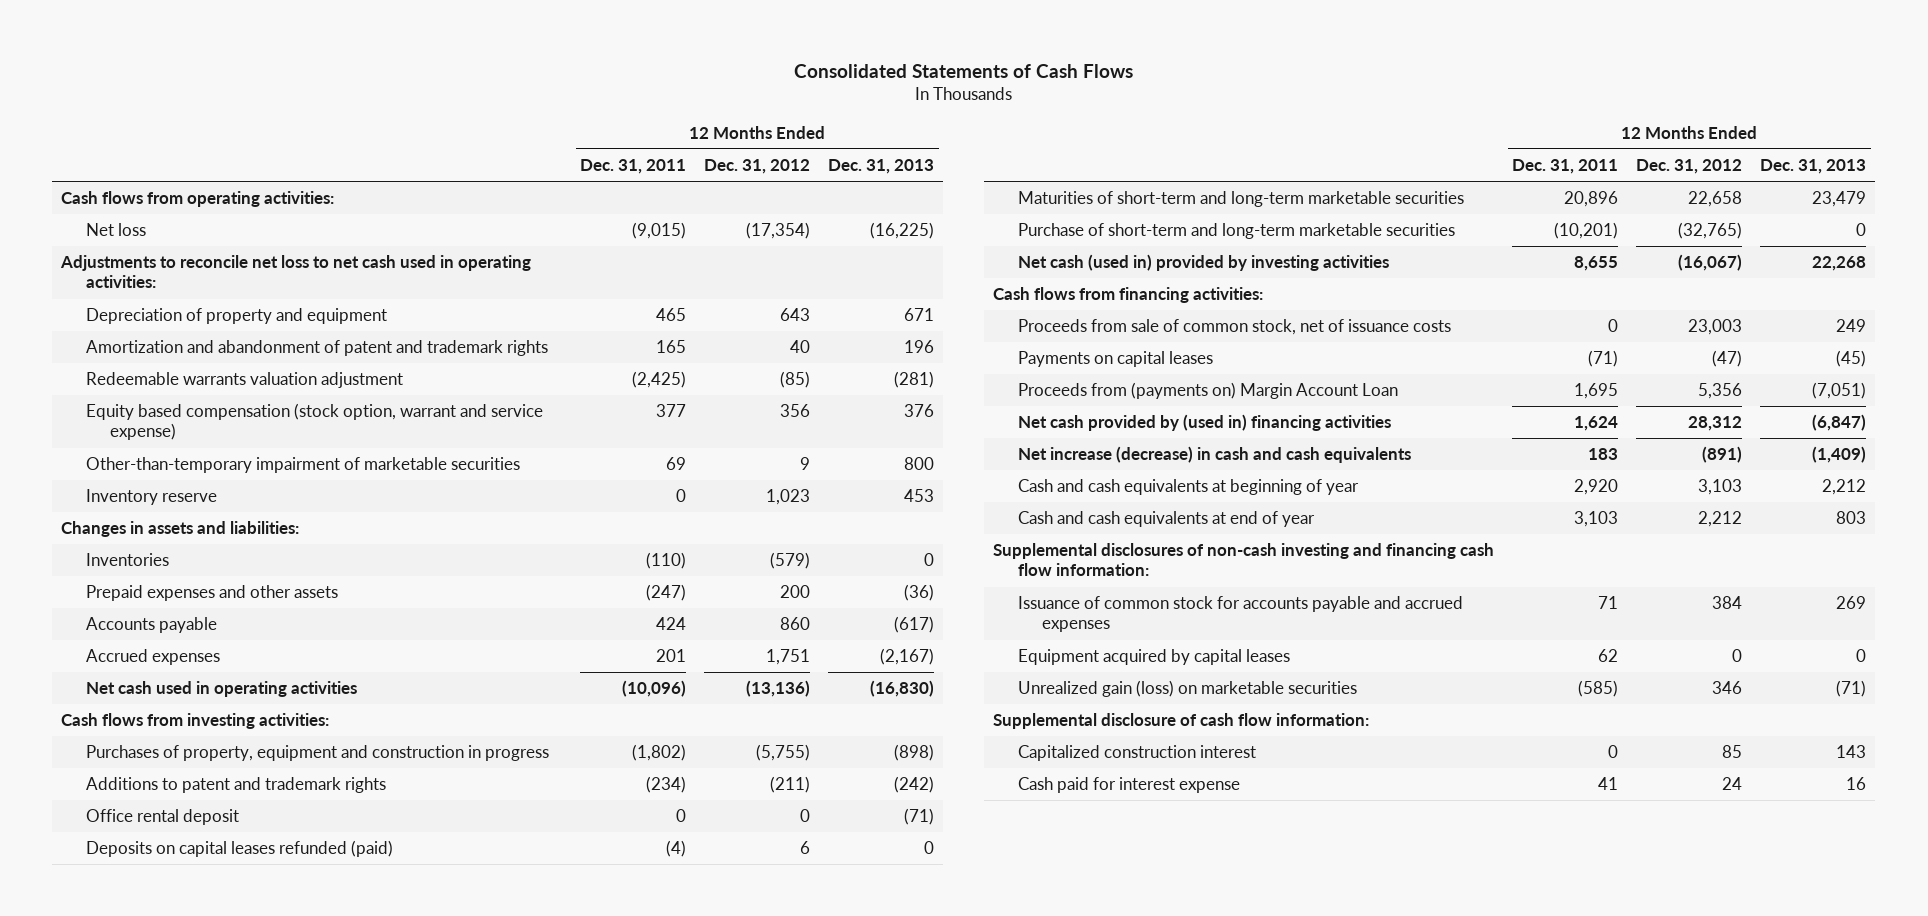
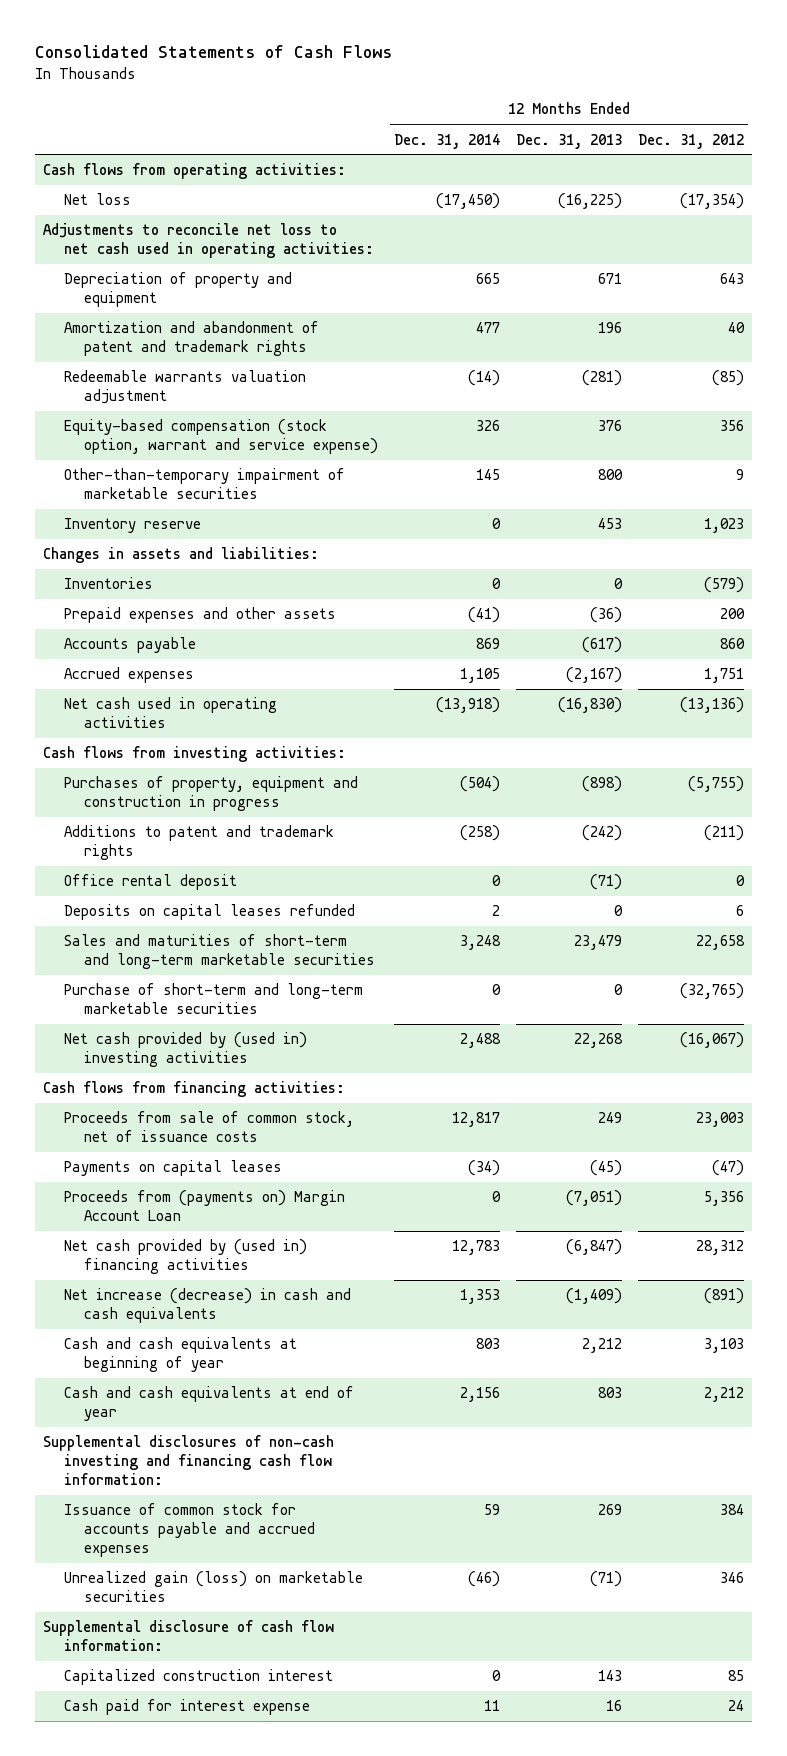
[580,158,687,174] Dec. 31, 2011 -> none
none -> [394,133,501,149] Dec. 31, 2014
[85,403,543,441] Equity based compensation (stock option, warrant and service expense) -> [63,419,379,455] Equity-based compensation (stock option, warrant and service expense)
[85,840,393,858] Deposits on capital leases refunded (paid) -> [63,904,355,921] Deposits on capital leases refunded
[1017,191,1464,208] Maturities of short-term and long-term marketable securities -> [63,934,376,970] Sales and maturities of short-term and long-term marketable securities
[1017,254,1389,272] Net cash (used in) provided by investing activities -> [63,1032,307,1068] Net cash provided by (used in) investing activities
[1017,649,1290,666] Equipment acquired by capital leases -> none

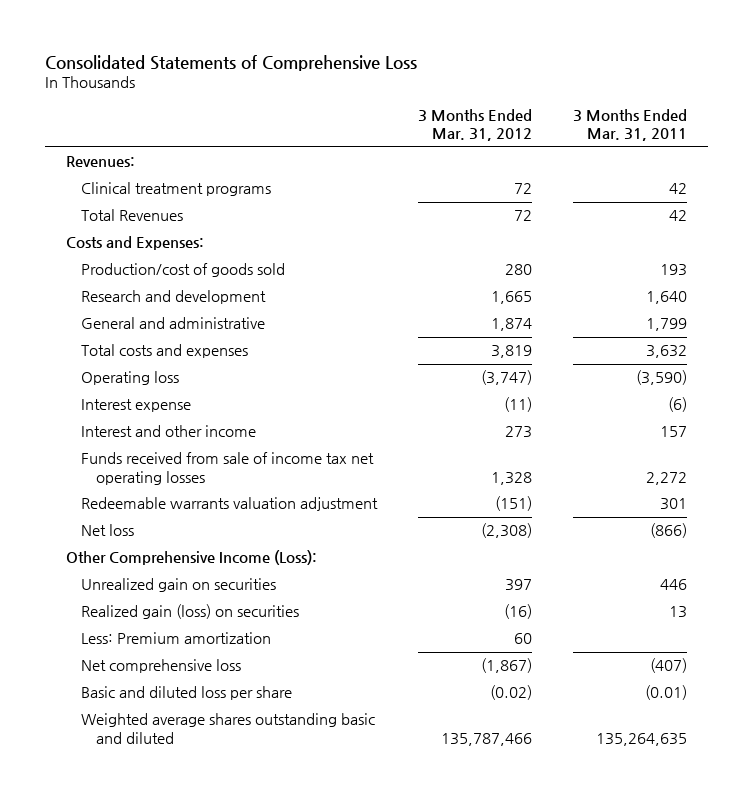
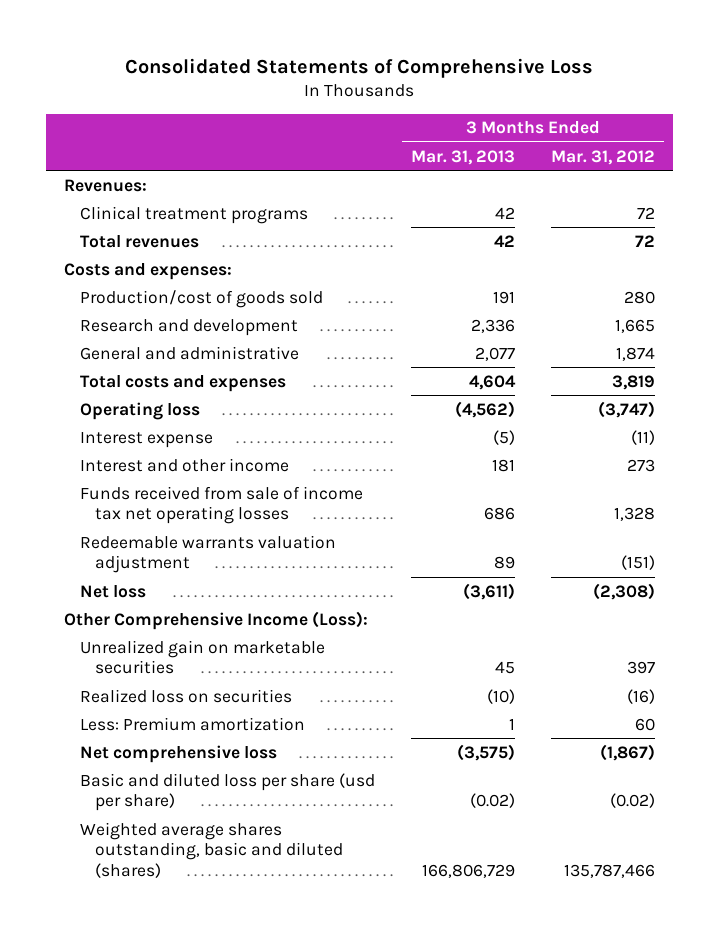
[572,109,687,142] 3 Months Ended Mar. 31, 2011 -> none
none -> [410,149,515,165] Mar. 31, 2013
[80,209,183,222] Total Revenues -> [79,234,199,248] Total revenues
[65,236,204,251] Costs and Expenses: -> [63,262,232,280] Costs and expenses:
[80,578,276,593] Unrealized gain on securities -> [79,639,325,675] Unrealized gain on marketable securities
[80,604,299,620] Realized gain (loss) on securities -> [79,688,292,703] Realized loss on securities
[80,686,292,701] Basic and diluted loss per share -> [79,772,375,812] Basic and diluted loss per share (usd per share)
[80,713,375,744] Weighted average shares outstanding basic and diluted -> [79,821,344,878] Weighted average shares outstanding, basic and diluted (shares)

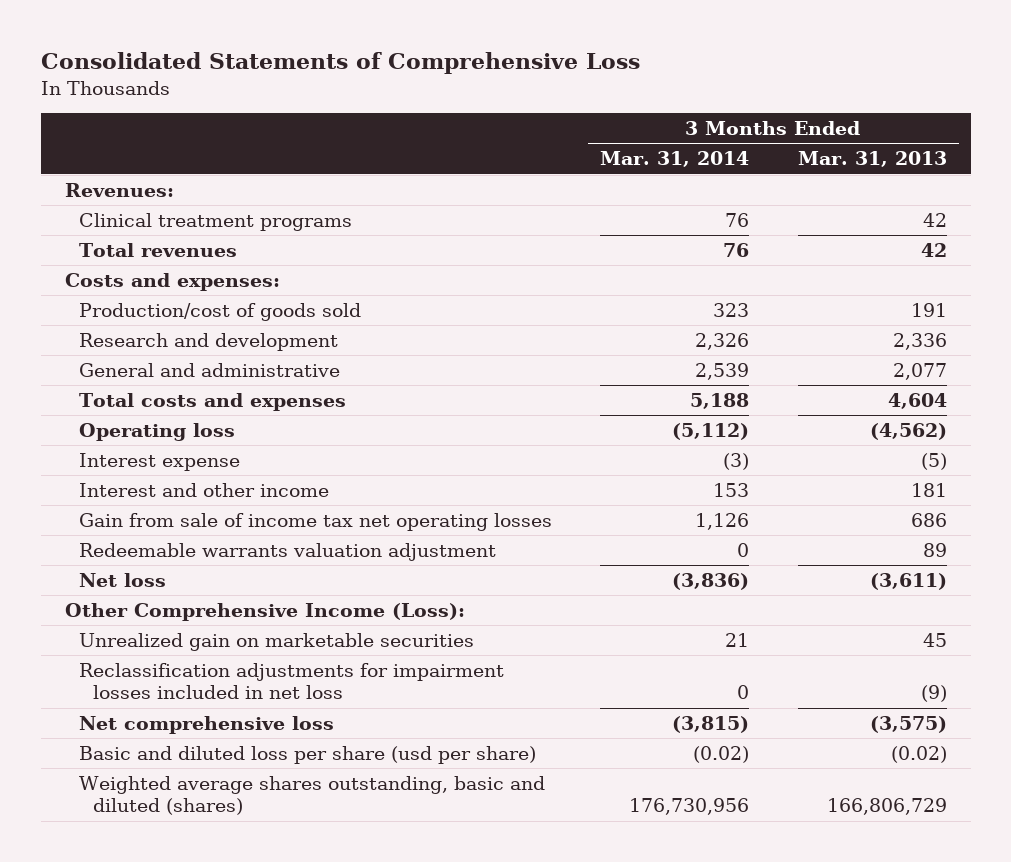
[550,149,655,165] Mar. 31, 2012 -> none
none -> [600,151,750,168] Mar. 31, 2014
[79,485,363,525] Funds received from sale of income tax net operating losses -> [78,512,552,531] Gain from sale of income tax net operating losses
[79,688,292,703] Realized loss on securities -> none
[79,716,305,731] Less: Premium amortization -> none
none -> [78,662,504,700] Reclassification adjustments for impairment losses included in net loss

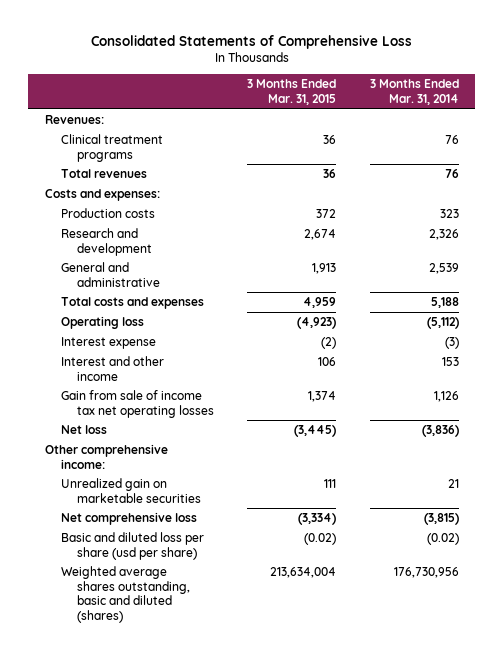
[797,151,947,168] Mar. 31, 2013 -> none
none -> [247,79,337,105] 3 Months Ended Mar. 31, 2015
[78,302,361,321] Production/cost of goods sold -> [60,208,155,219] Production costs
[78,542,496,561] Redeemable warrants valuation adjustment -> none
[64,602,465,621] Other Comprehensive Income (Loss): -> [44,444,168,469] Other comprehensive income:
[78,662,504,700] Reclassification adjustments for impairment losses included in net loss -> none

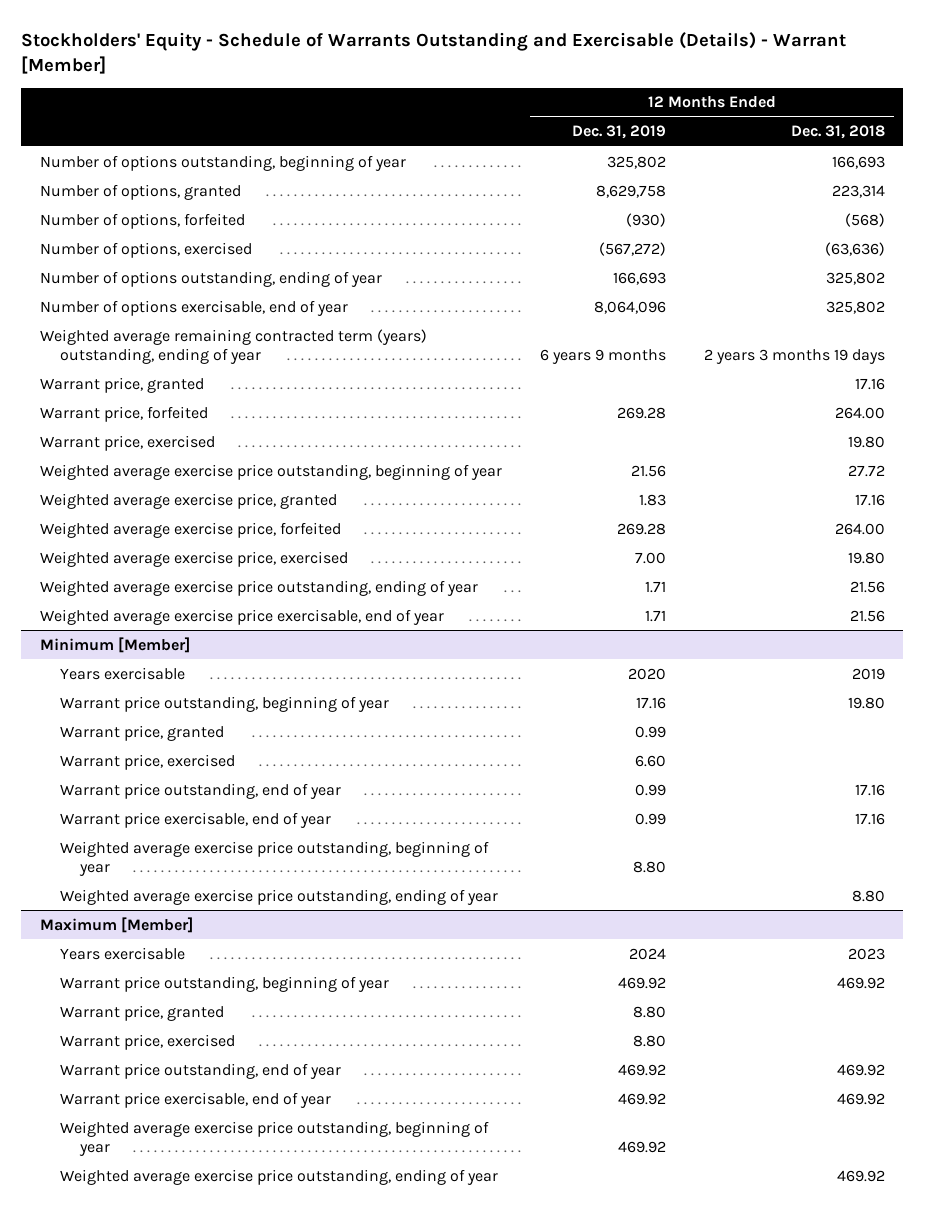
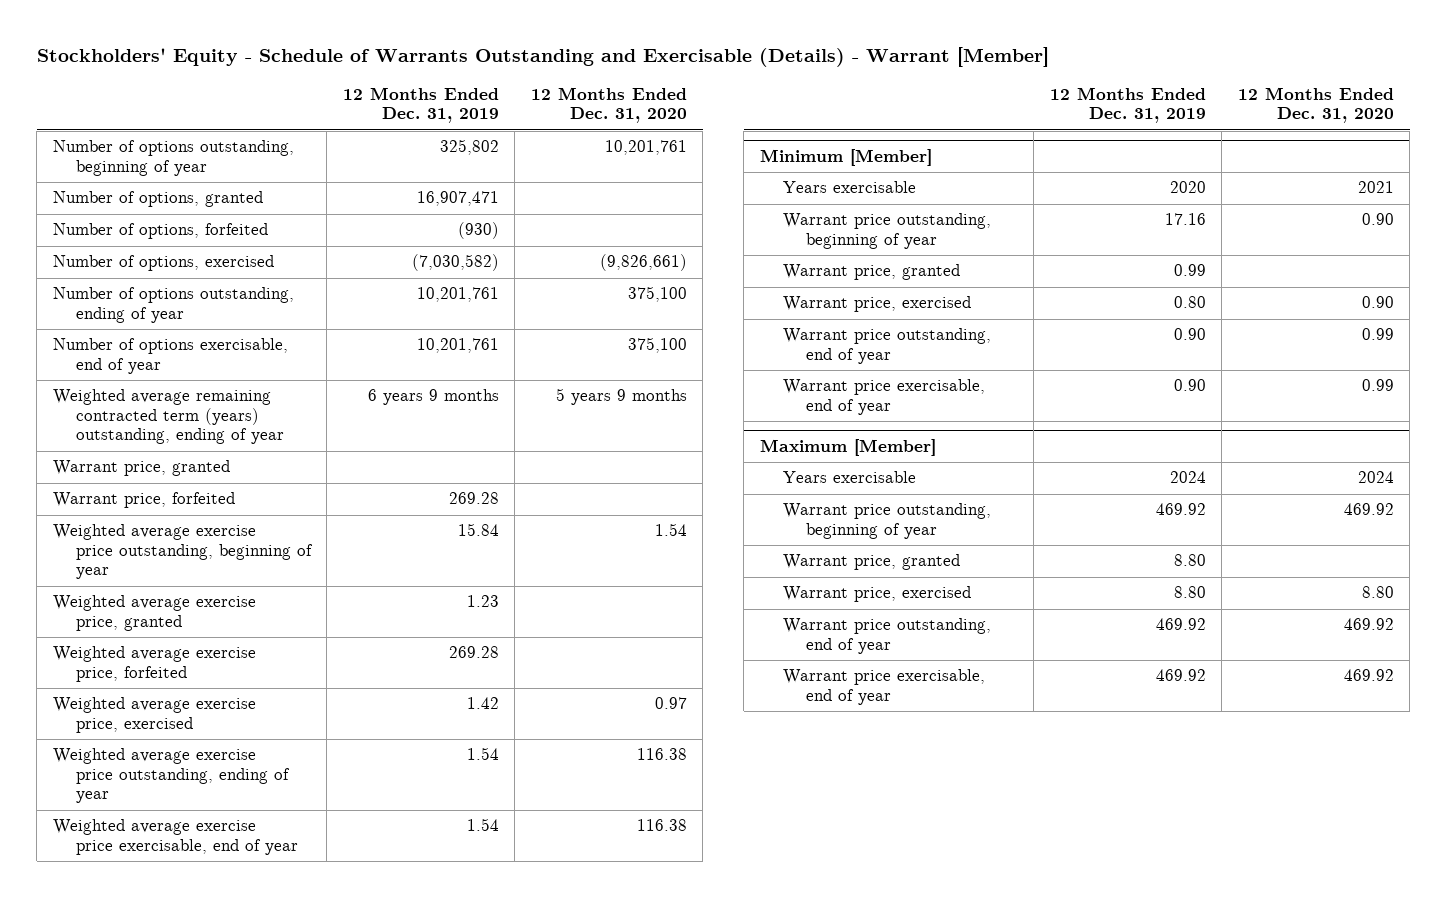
[790,125,885,140] Dec. 31, 2018 -> none
none -> [530,86,687,124] 12 Months Ended Dec. 31, 2020
[595,184,666,198] 8,629,758 -> [416,191,499,207] 16,907,471
[598,241,666,256] (567,272) -> [411,254,499,272] (7,030,582)
[612,271,666,285] 166,693 -> [416,287,499,303] 10,201,761
[593,300,666,314] 8,064,096 -> [416,338,499,354] 10,201,761
[40,434,216,451] Warrant price, exercised -> none
[630,464,666,477] 21.56 -> [457,523,499,537] 15.84
[638,493,666,506] 1.83 -> [466,595,499,608] 1.23
[634,551,666,564] 7.00 -> [466,697,499,710] 1.42
[644,580,666,593] 1.71 -> [466,747,499,761] 1.54
[644,609,666,622] 1.71 -> [466,818,499,832] 1.54
[59,840,489,876] Weighted average exercise price outstanding, beginning of year -> none
[59,888,498,905] Weighted average exercise price outstanding, ending of year -> none
[634,754,666,767] 6.60 -> [1173,296,1206,309] 0.80
[634,783,666,796] 0.99 -> [1173,328,1206,341] 0.90
[634,812,666,825] 0.99 -> [1173,379,1206,392] 0.90
[59,1120,489,1156] Weighted average exercise price outstanding, beginning of year -> none
[59,1168,498,1185] Weighted average exercise price outstanding, ending of year -> none

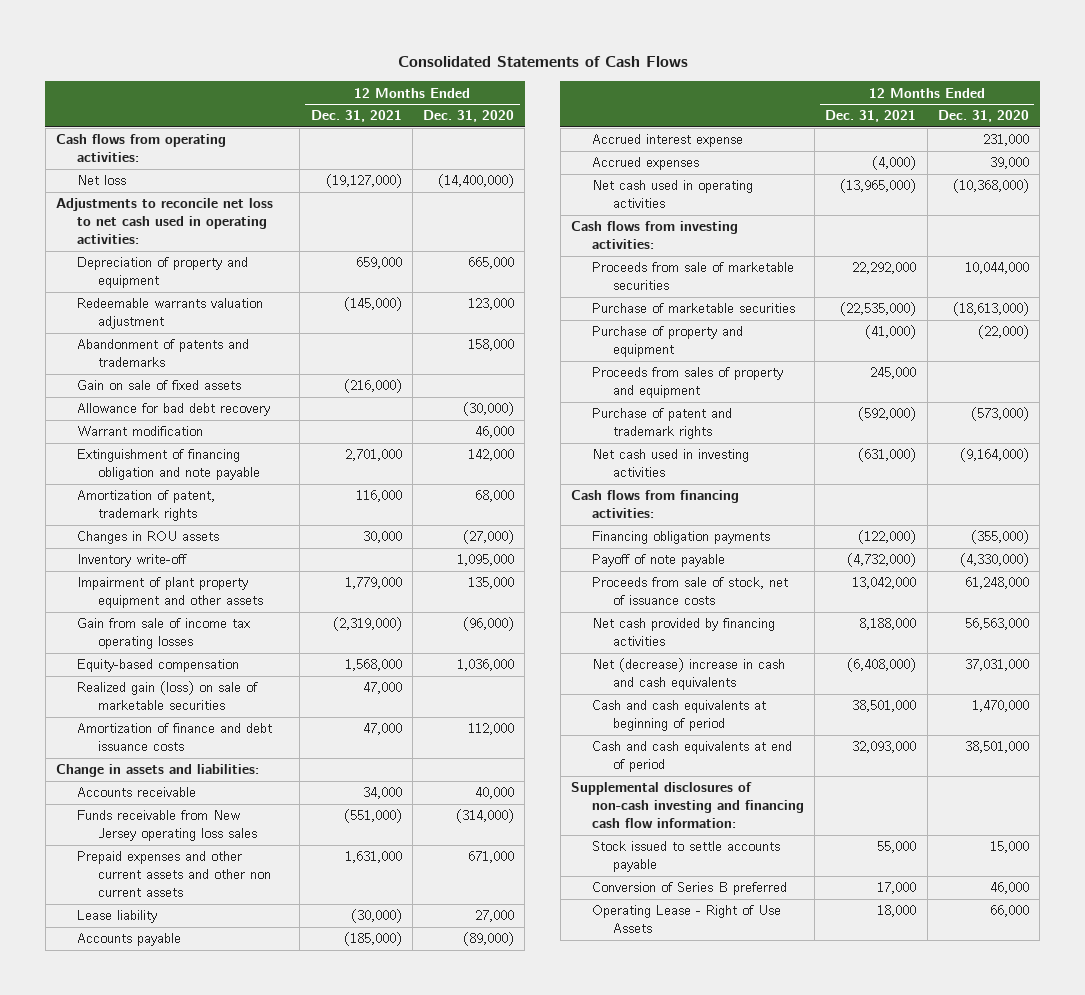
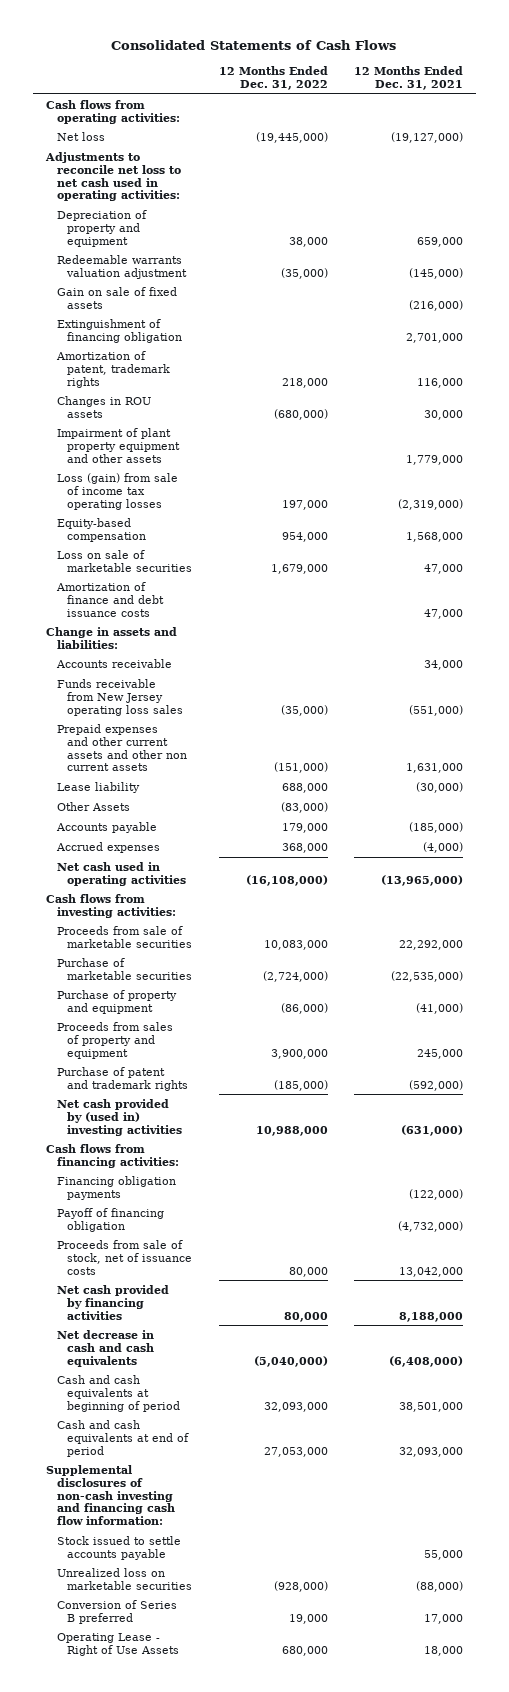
[423,110,515,123] Dec. 31, 2020 -> none
none -> [218,66,328,90] 12 Months Ended Dec. 31, 2022
[77,339,250,368] Abandonment of patents and trademarks -> none
[77,403,271,417] Allowance for bad debt recovery -> none
[77,426,204,437] Warrant modification -> none
[77,449,261,481] Extinguishment of financing obligation and note payable -> [56,318,183,343] Extinguishment of financing obligation
[77,554,188,568] Inventory write-off -> none
[77,618,251,650] Gain from sale of income tax operating losses -> [56,472,178,510] Loss (gain) from sale of income tax operating losses
[77,681,259,711] Realized gain (loss) on sale of marketable securities -> [56,549,193,572] Loss on sale of marketable securities
none -> [56,801,130,811] Other Assets
[591,134,743,148] Accrued interest expense -> none
[591,449,749,478] Net cash used in investing activities -> [56,1098,183,1136] Net cash provided by (used in) investing activities
[591,554,725,568] Payoff of note payable -> [56,1207,164,1232] Payoff of financing obligation
[591,658,785,691] Net (decrease) increase in cash and cash equivalents -> [56,1329,155,1367] Net decrease in cash and cash equivalents
none -> [56,1567,193,1590] Unrealized loss on marketable securities

